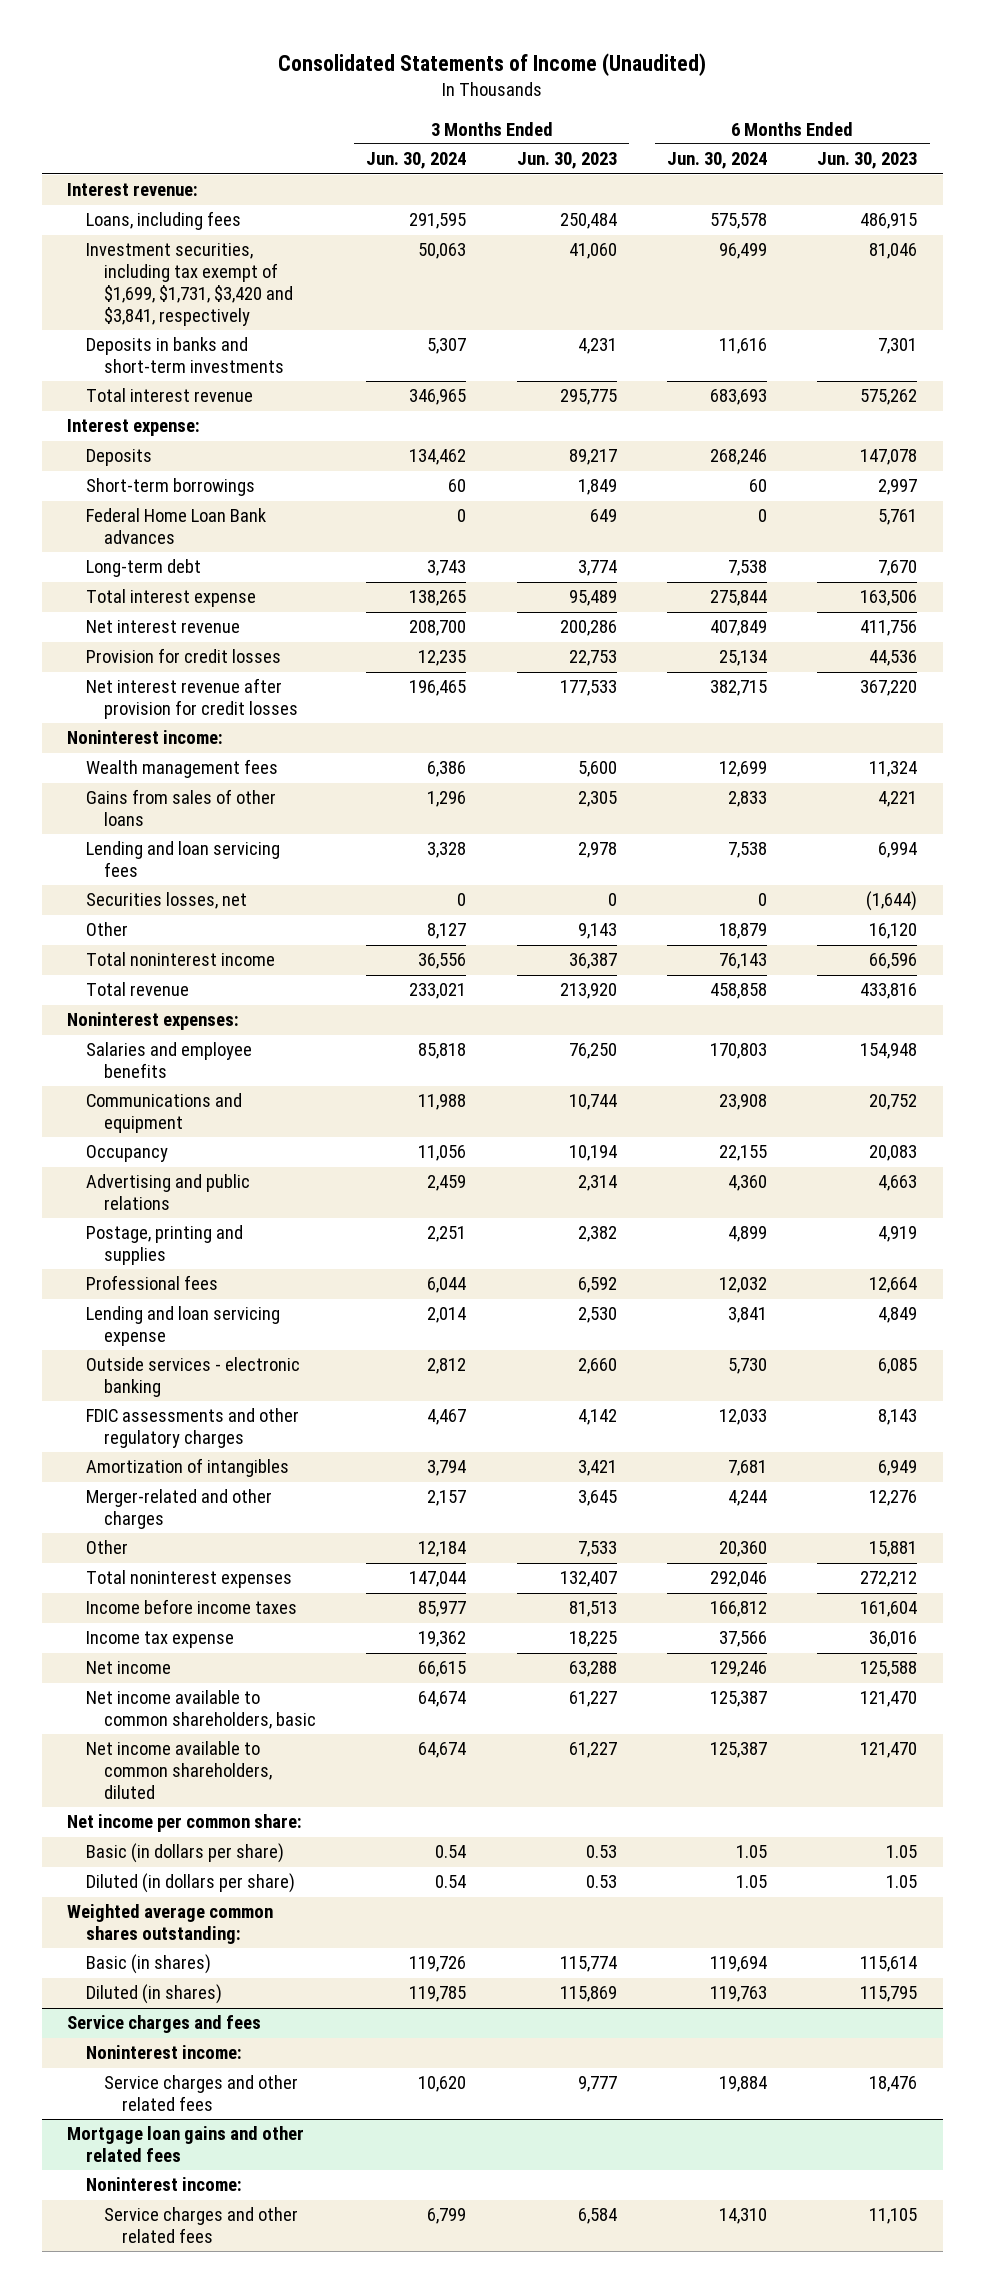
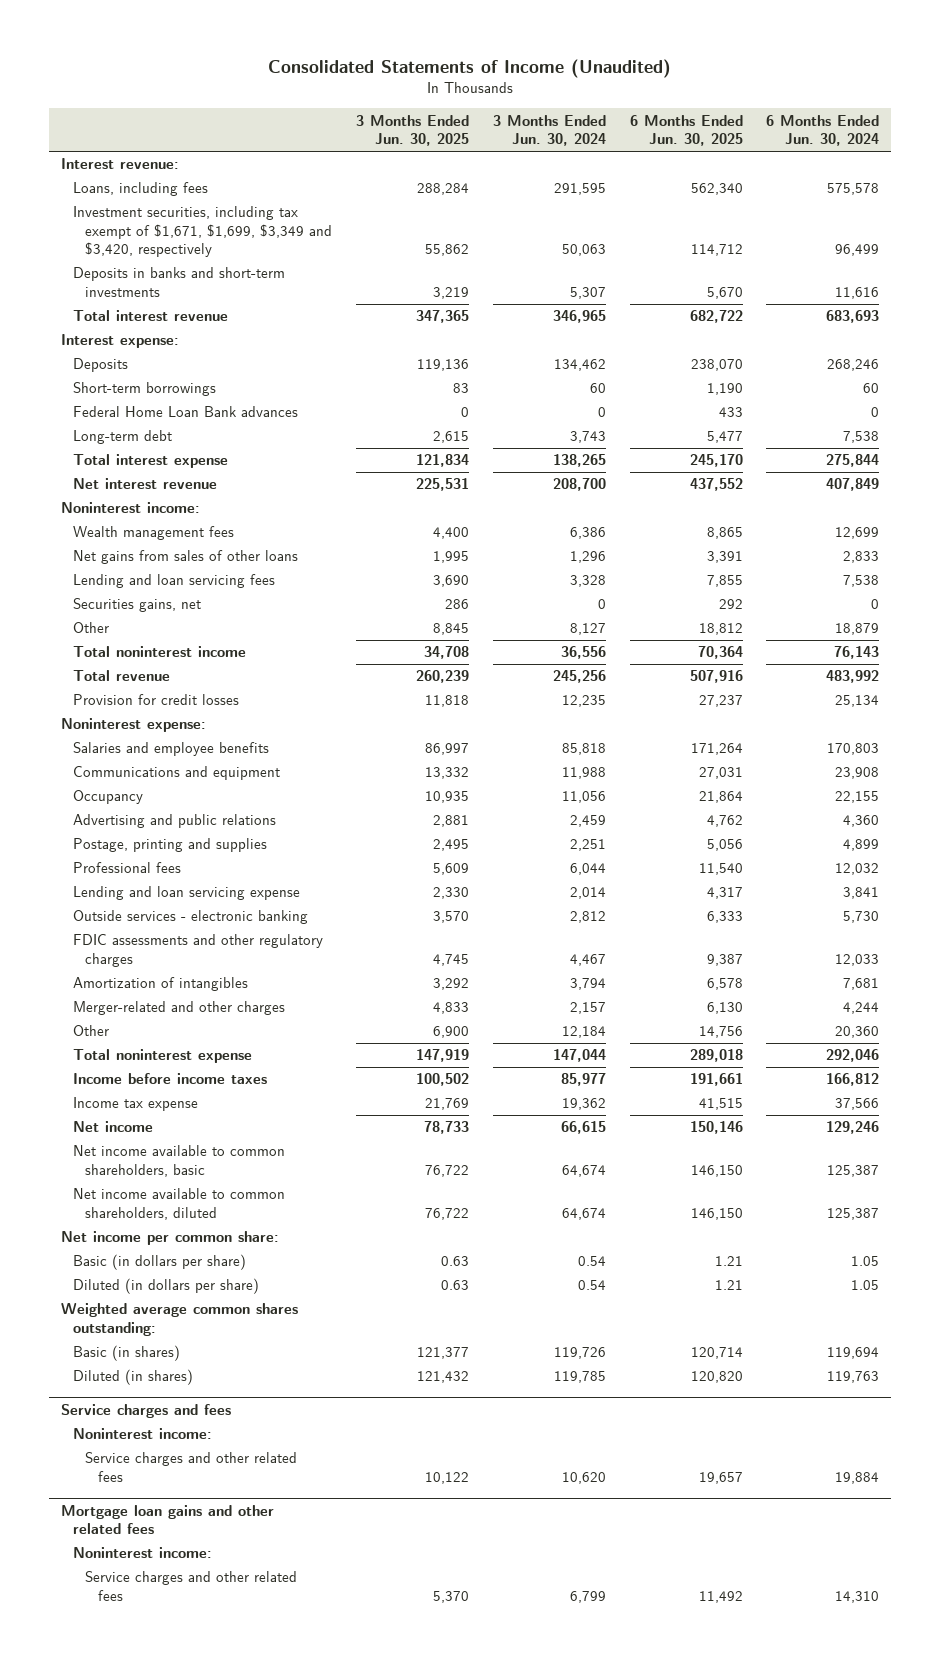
[516,152,617,170] Jun. 30, 2023 -> none
[817,152,918,170] Jun. 30, 2023 -> none
none -> [356,114,470,147] 3 Months Ended Jun. 30, 2025
none -> [629,114,743,147] 6 Months Ended Jun. 30, 2025
[85,243,294,326] Investment securities, including tax exempt of $1,699, $1,731, $3,420 and $3,841, respectively -> [73,206,333,258] Investment securities, including tax exempt of $1,671, $1,699, $3,349 and $3,420, respectively
[85,678,299,720] Net interest revenue after provision for credit losses -> none
[85,789,276,827] Gains from sales of other loans -> [73,550,299,565] Net gains from sales of other loans
[85,892,247,910] Securities losses, net -> [73,598,202,613] Securities gains, net
[409,983,467,1000] 233,021 -> [552,670,606,684] 245,256
[710,983,768,1000] 458,858 -> [826,670,880,684] 483,992
[85,648,281,664] Provision for credit losses -> [73,694,240,706] Provision for credit losses
[67,1012,240,1031] Noninterest expenses: -> [61,718,207,733] Noninterest expense:
[85,1570,292,1589] Total noninterest expenses -> [73,1049,253,1064] Total noninterest expense

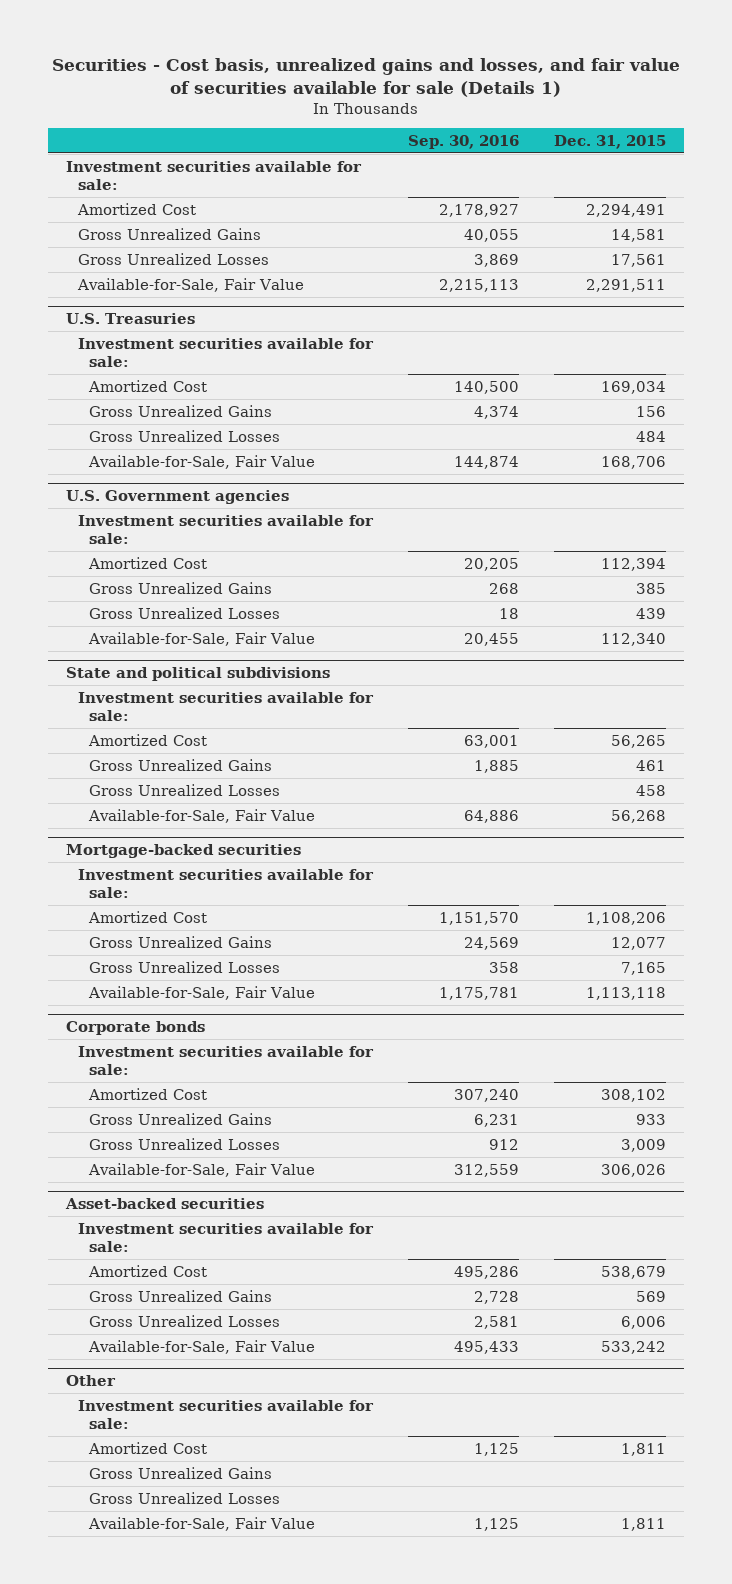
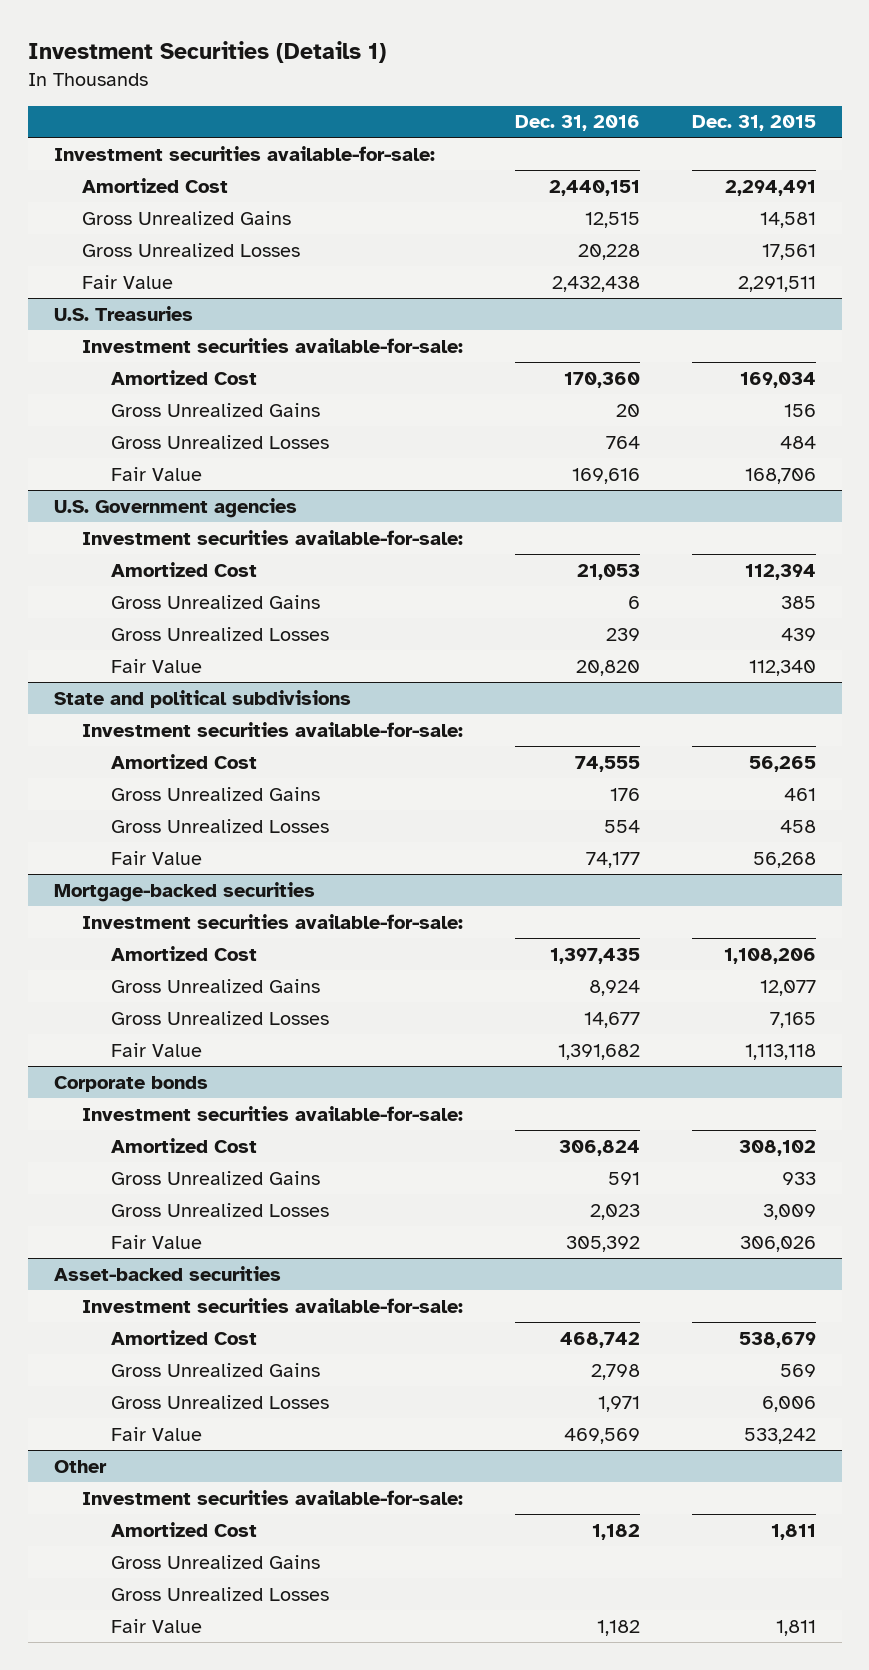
[51,57,680,97] Securities - Cost basis, unrealized gains and losses, and fair value of securities available for sale (Details 1) -> [27,40,386,63] Investment Securities (Details 1)
[407,135,519,150] Sep. 30, 2016 -> none
none -> [515,115,641,132] Dec. 31, 2016
[65,160,362,191] Investment securities available for sale: -> [53,145,435,161] Investment securities available-for-sale:
[76,277,304,292] Available-for-Sale, Fair Value -> [82,274,174,289] Fair Value
[77,337,374,368] Investment securities available for sale: -> [82,337,464,353] Investment securities available-for-sale:
[88,454,316,469] Available-for-Sale, Fair Value -> [111,466,203,481] Fair Value
[77,514,374,545] Investment securities available for sale: -> [82,529,464,545] Investment securities available-for-sale:
[88,631,316,646] Available-for-Sale, Fair Value -> [111,658,203,673] Fair Value
[77,691,374,722] Investment securities available for sale: -> [82,721,464,737] Investment securities available-for-sale:
[88,808,316,823] Available-for-Sale, Fair Value -> [111,850,203,865] Fair Value
[77,868,374,899] Investment securities available for sale: -> [82,913,464,929] Investment securities available-for-sale:
[88,985,316,1000] Available-for-Sale, Fair Value -> [111,1042,203,1057] Fair Value
[77,1045,374,1076] Investment securities available for sale: -> [82,1105,464,1121] Investment securities available-for-sale:
[88,1162,316,1177] Available-for-Sale, Fair Value -> [111,1234,203,1249] Fair Value
[77,1222,374,1253] Investment securities available for sale: -> [82,1297,464,1313] Investment securities available-for-sale:
[88,1339,316,1354] Available-for-Sale, Fair Value -> [111,1426,203,1441] Fair Value
[77,1399,374,1430] Investment securities available for sale: -> [82,1489,464,1505] Investment securities available-for-sale:
[88,1516,316,1531] Available-for-Sale, Fair Value -> [111,1618,203,1633] Fair Value

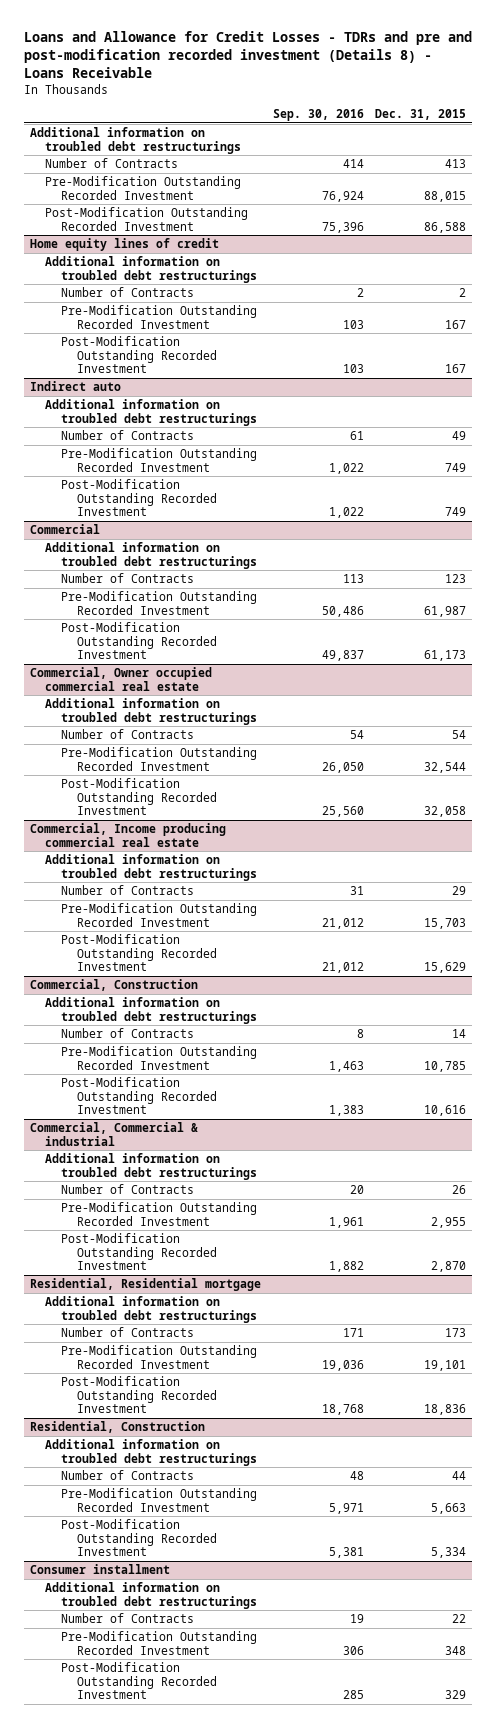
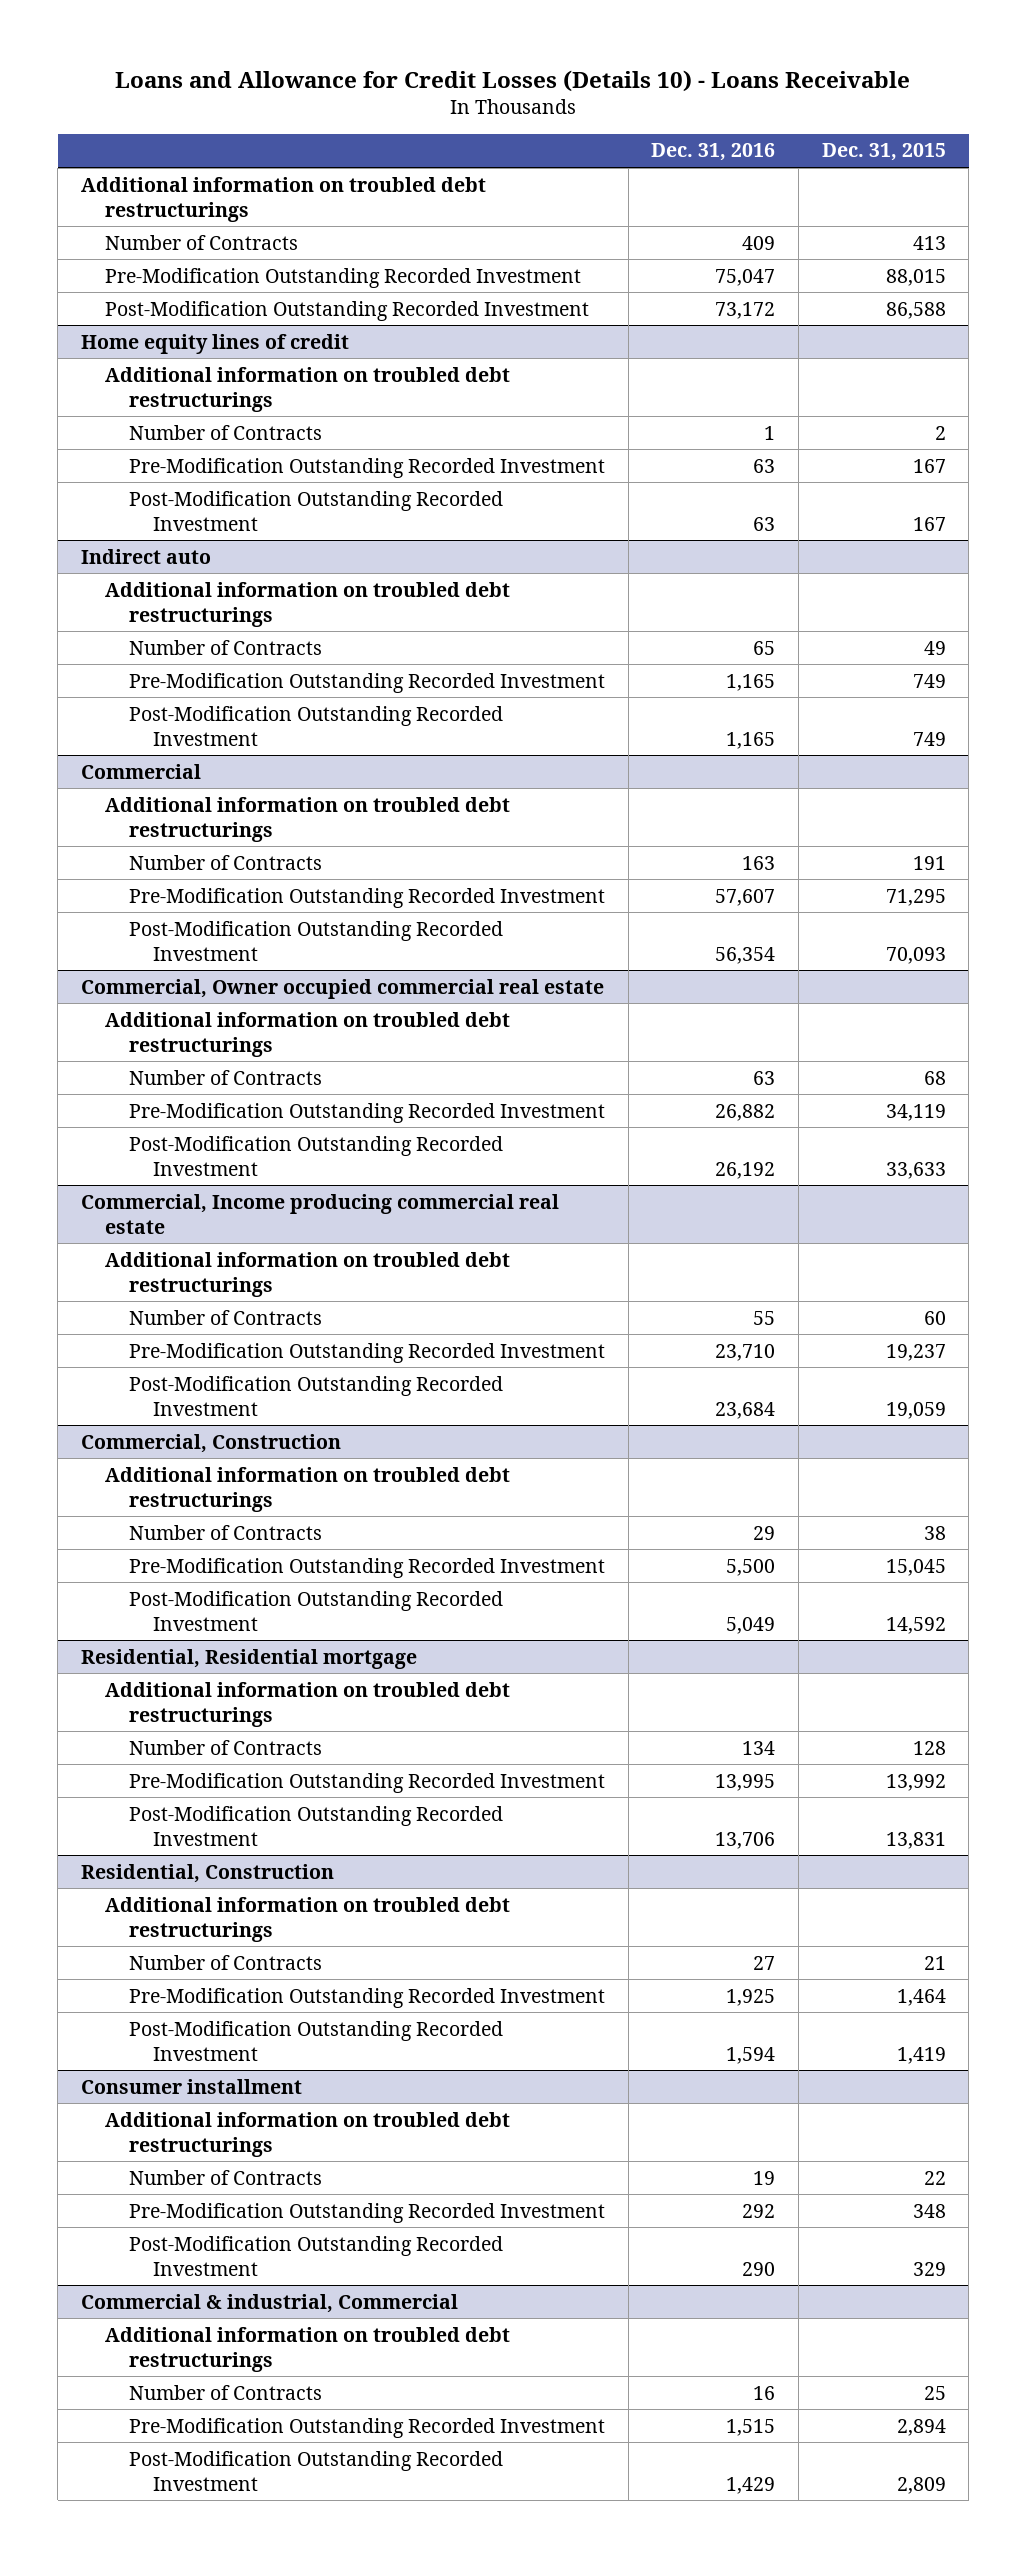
[23,30,472,78] Loans and Allowance for Credit Losses - TDRs and pre and post-modification recorded investment (Details 8) - Loans Receivable -> [115,70,911,93] Loans and Allowance for Credit Losses (Details 10) - Loans Receivable
[272,109,364,122] Sep. 30, 2016 -> none
none -> [651,143,776,162] Dec. 31, 2016
[445,574,467,584] 123 -> [912,855,946,870] 191
[424,605,467,617] 61,987 -> [885,888,946,906] 71,295
[424,650,467,662] 61,173 -> [885,946,946,964] 70,093
[452,730,467,740] 54 -> [923,1070,946,1085] 68
[424,761,467,773] 32,544 -> [885,1103,946,1121] 34,119
[424,806,467,818] 32,058 -> [885,1161,946,1179] 33,633
[452,886,467,896] 29 -> [923,1310,946,1325] 60
[424,917,467,929] 15,703 -> [885,1343,946,1361] 19,237
[424,962,467,974] 15,629 -> [885,1401,946,1419] 19,059
[29,1122,198,1146] Commercial, Commercial & industrial -> none
[45,1153,258,1180] Additional information on troubled debt restructurings -> none
[61,1184,195,1195] Number of Contracts -> none
[61,1202,258,1226] Pre-Modification Outstanding Recorded Investment -> none
[61,1233,217,1271] Post-Modification Outstanding Recorded Investment -> none
[452,1029,467,1039] 14 -> [923,1525,946,1540] 38
[424,1060,467,1072] 10,785 -> [885,1558,946,1576] 15,045
[424,1105,467,1117] 10,616 -> [885,1616,946,1634] 14,592
[445,1328,467,1338] 173 -> [912,1740,946,1755] 128
[424,1359,467,1371] 19,101 -> [885,1773,946,1791] 13,992
[424,1404,467,1416] 18,836 -> [885,1831,946,1849] 13,831
[452,1471,467,1481] 44 -> [923,1955,946,1970] 21
[431,1502,467,1514] 5,663 -> [896,1988,946,2006] 1,464
[431,1547,467,1559] 5,334 -> [896,2046,946,2064] 1,419
none -> [81,2293,459,2313] Commercial & industrial, Commercial
none -> [105,2326,511,2372] Additional information on troubled debt restructurings
none -> [129,2384,323,2400] Number of Contracts
none -> [129,2417,606,2438] Pre-Modification Outstanding Recorded Investment
none -> [129,2450,504,2491] Post-Modification Outstanding Recorded Investment

